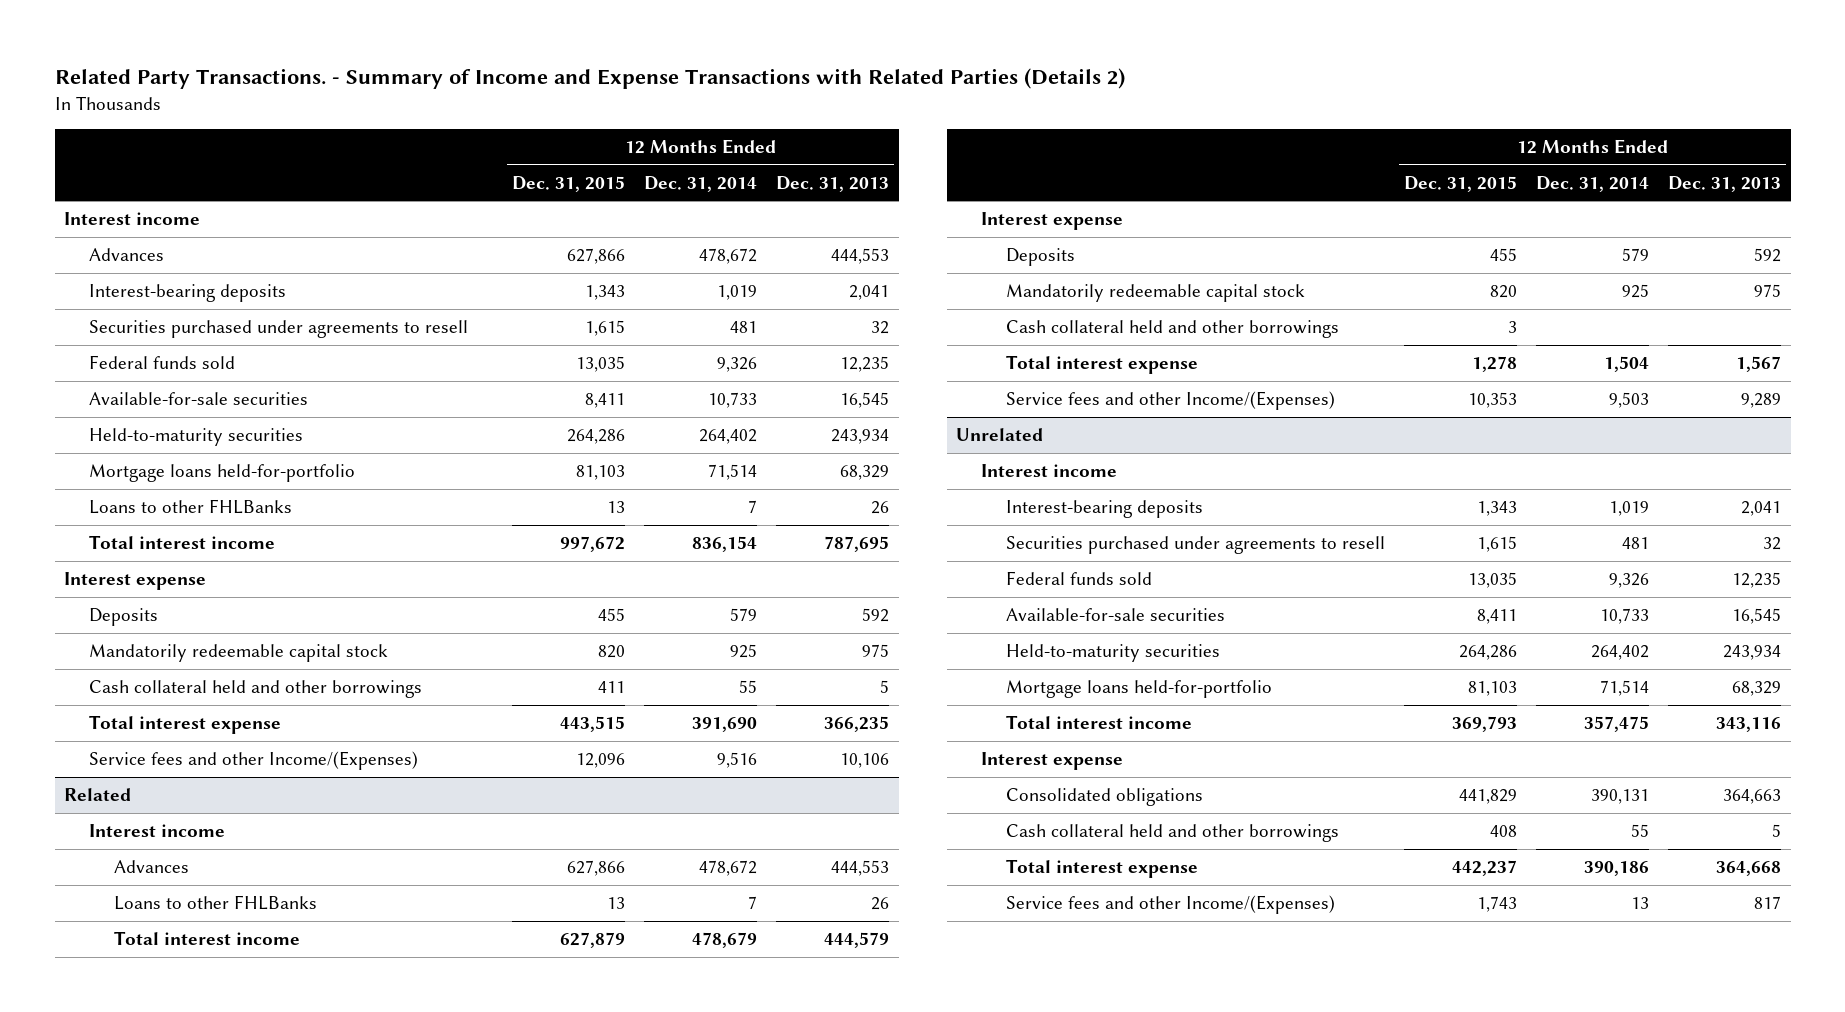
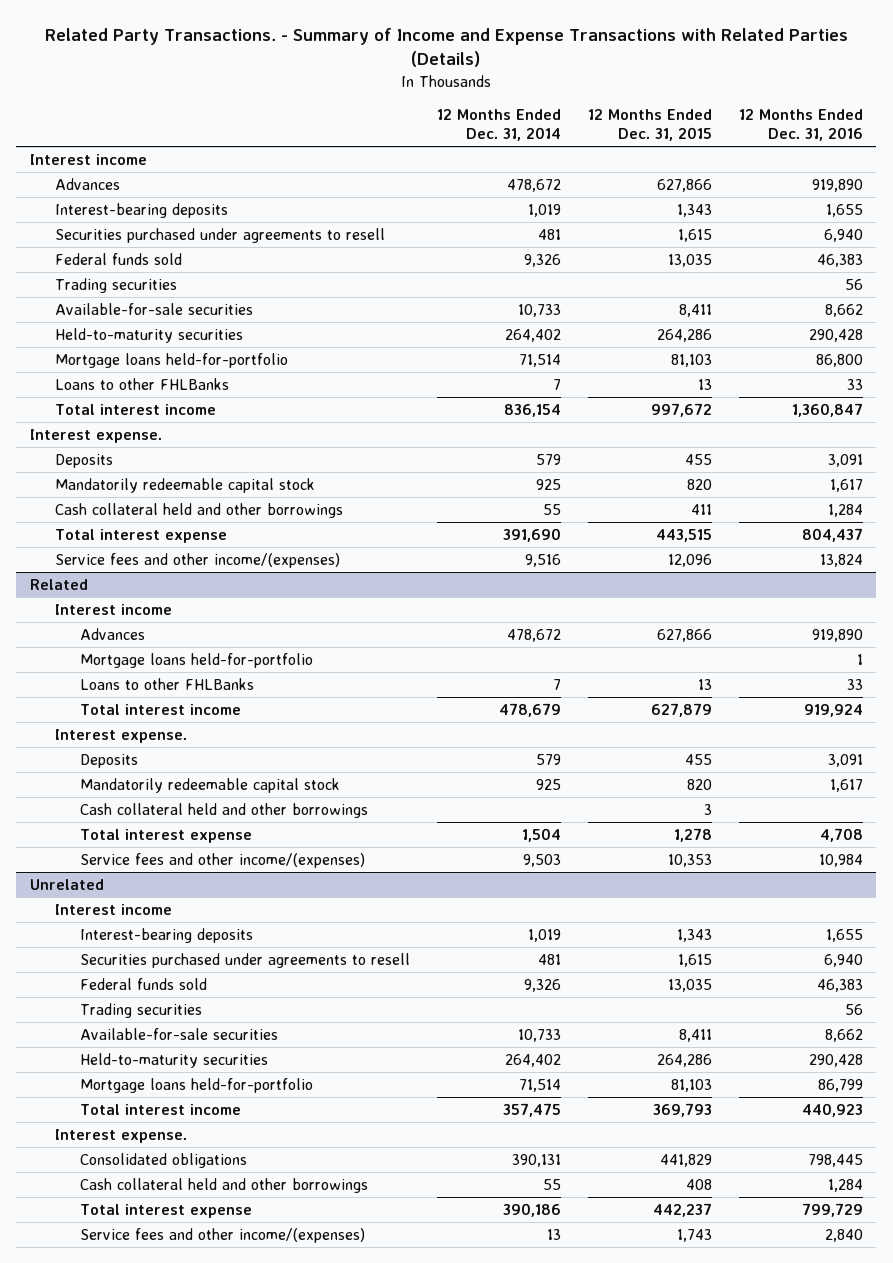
[54,68,1125,90] Related Party Transactions. - Summary of Income and Expense Transactions with Related Parties (Details 2) -> [45,27,849,68] Related Party Transactions. - Summary of Income and Expense Transactions with Related Parties (Details)
[776,175,890,192] Dec. 31, 2013 -> none
none -> [738,109,863,142] 12 Months Ended Dec. 31, 2016
none -> [54,277,177,293] Trading securities
[64,571,207,590] Interest expense -> [29,428,162,443] Interest expense.
[89,750,419,770] Service fees and other Income/(Expenses) -> [54,552,340,568] Service fees and other income/(expenses)
none -> [79,652,313,668] Mortgage loans held-for-portfolio
[980,211,1123,230] Interest expense -> [54,728,187,743] Interest expense.
[1005,390,1335,410] Service fees and other Income/(Expenses) -> [79,852,365,868] Service fees and other income/(expenses)
none -> [79,1002,202,1018] Trading securities
[980,751,1123,770] Interest expense -> [54,1128,187,1143] Interest expense.
[1005,894,1335,914] Service fees and other Income/(Expenses) -> [79,1227,365,1243] Service fees and other income/(expenses)

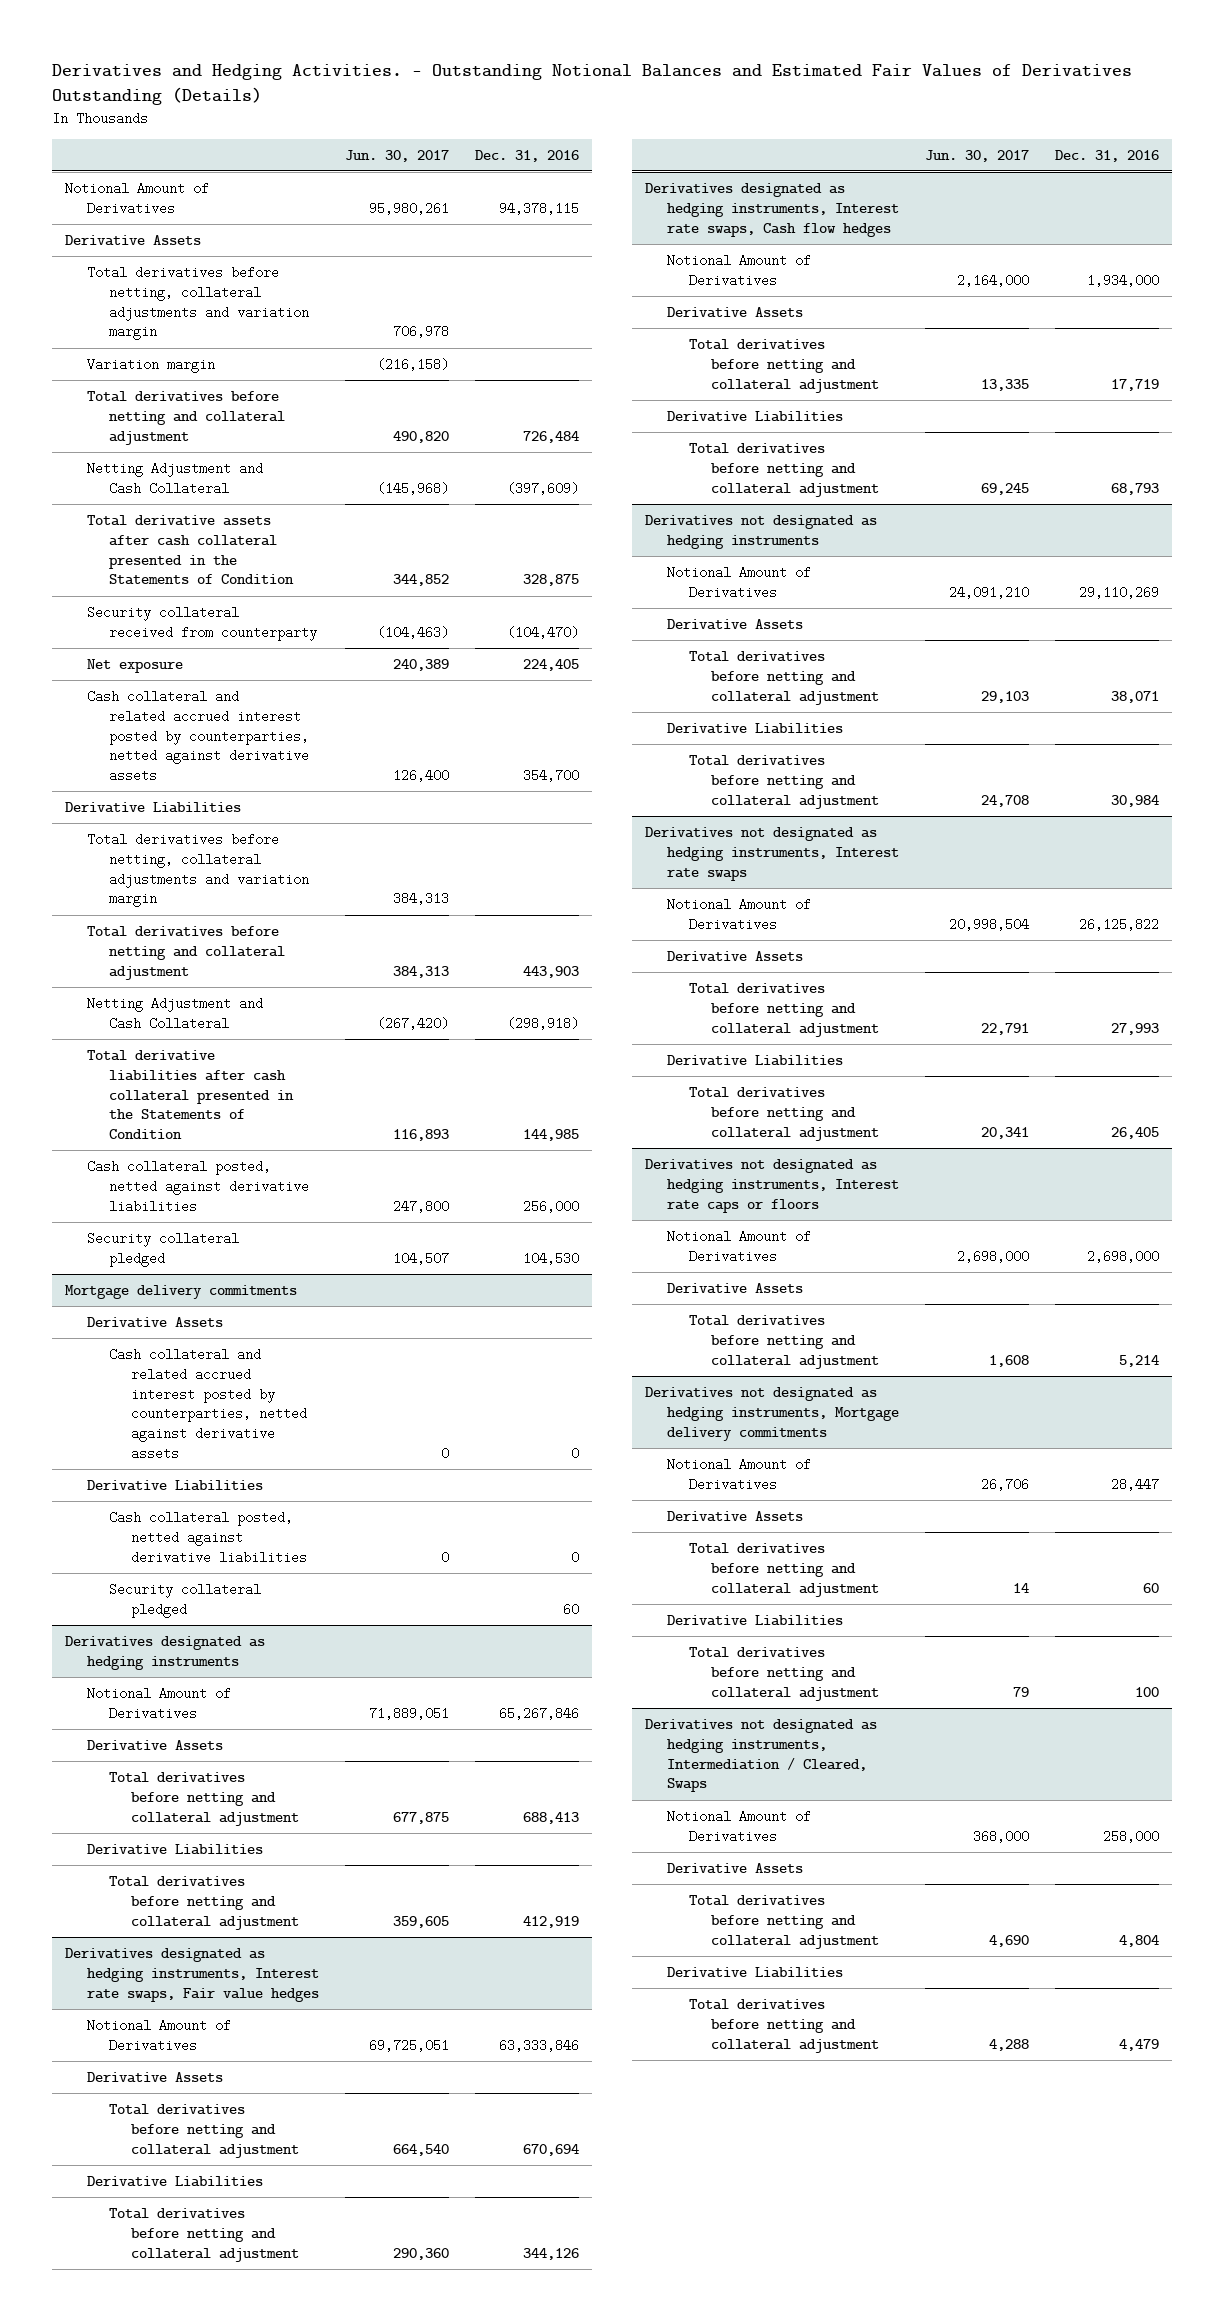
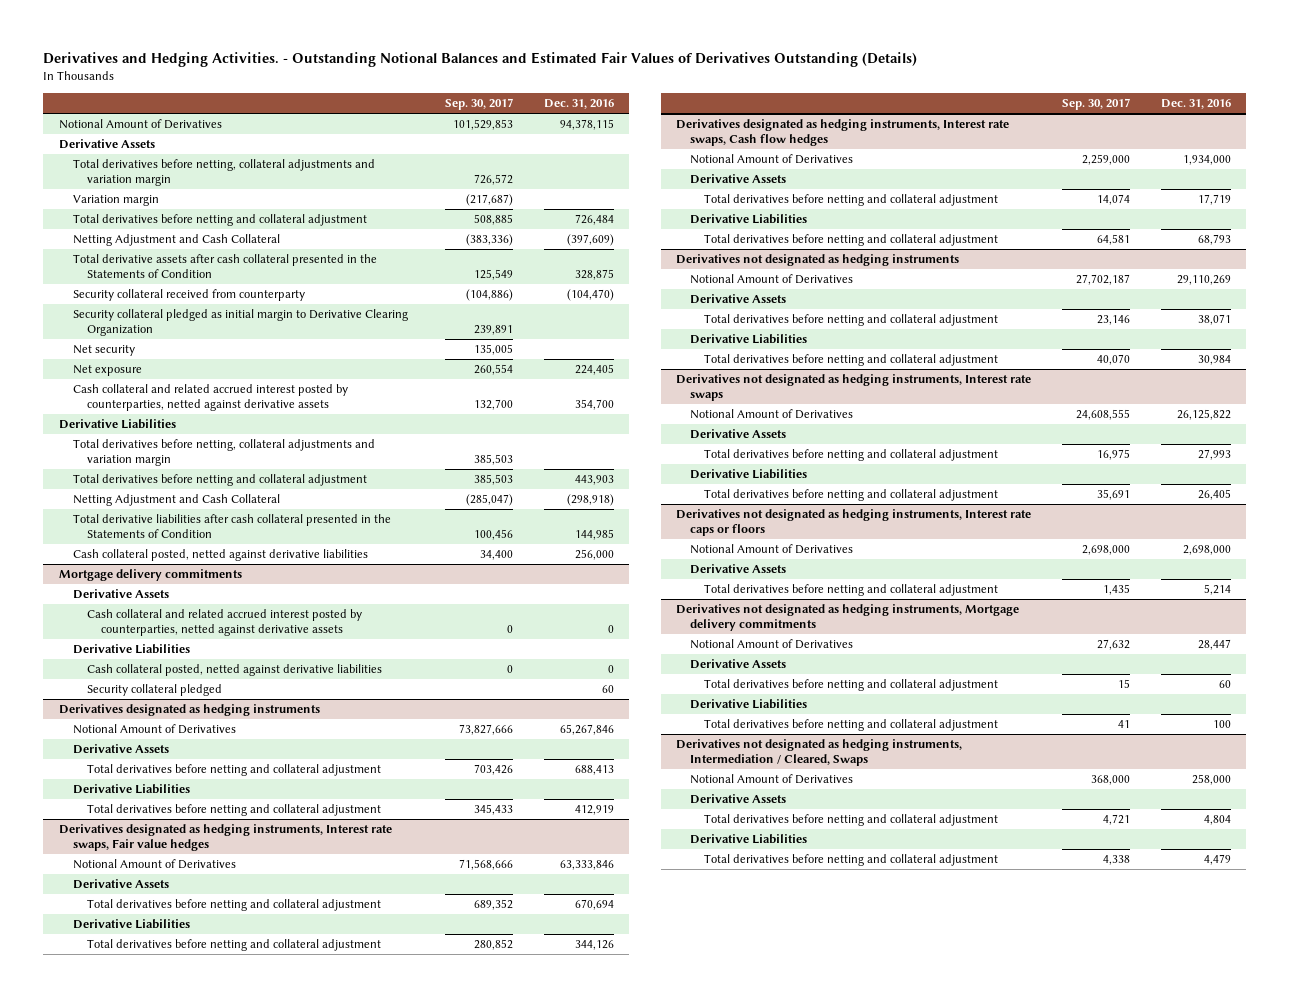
[344,149,449,162] Jun. 30, 2017 -> none
none -> [444,98,513,111] Sep. 30, 2017
none -> [72,309,408,337] Security collateral pledged as initial margin to Derivative Clearing Organization
none -> [72,345,135,357] Net security
[86,1231,239,1267] Security collateral pledged -> none

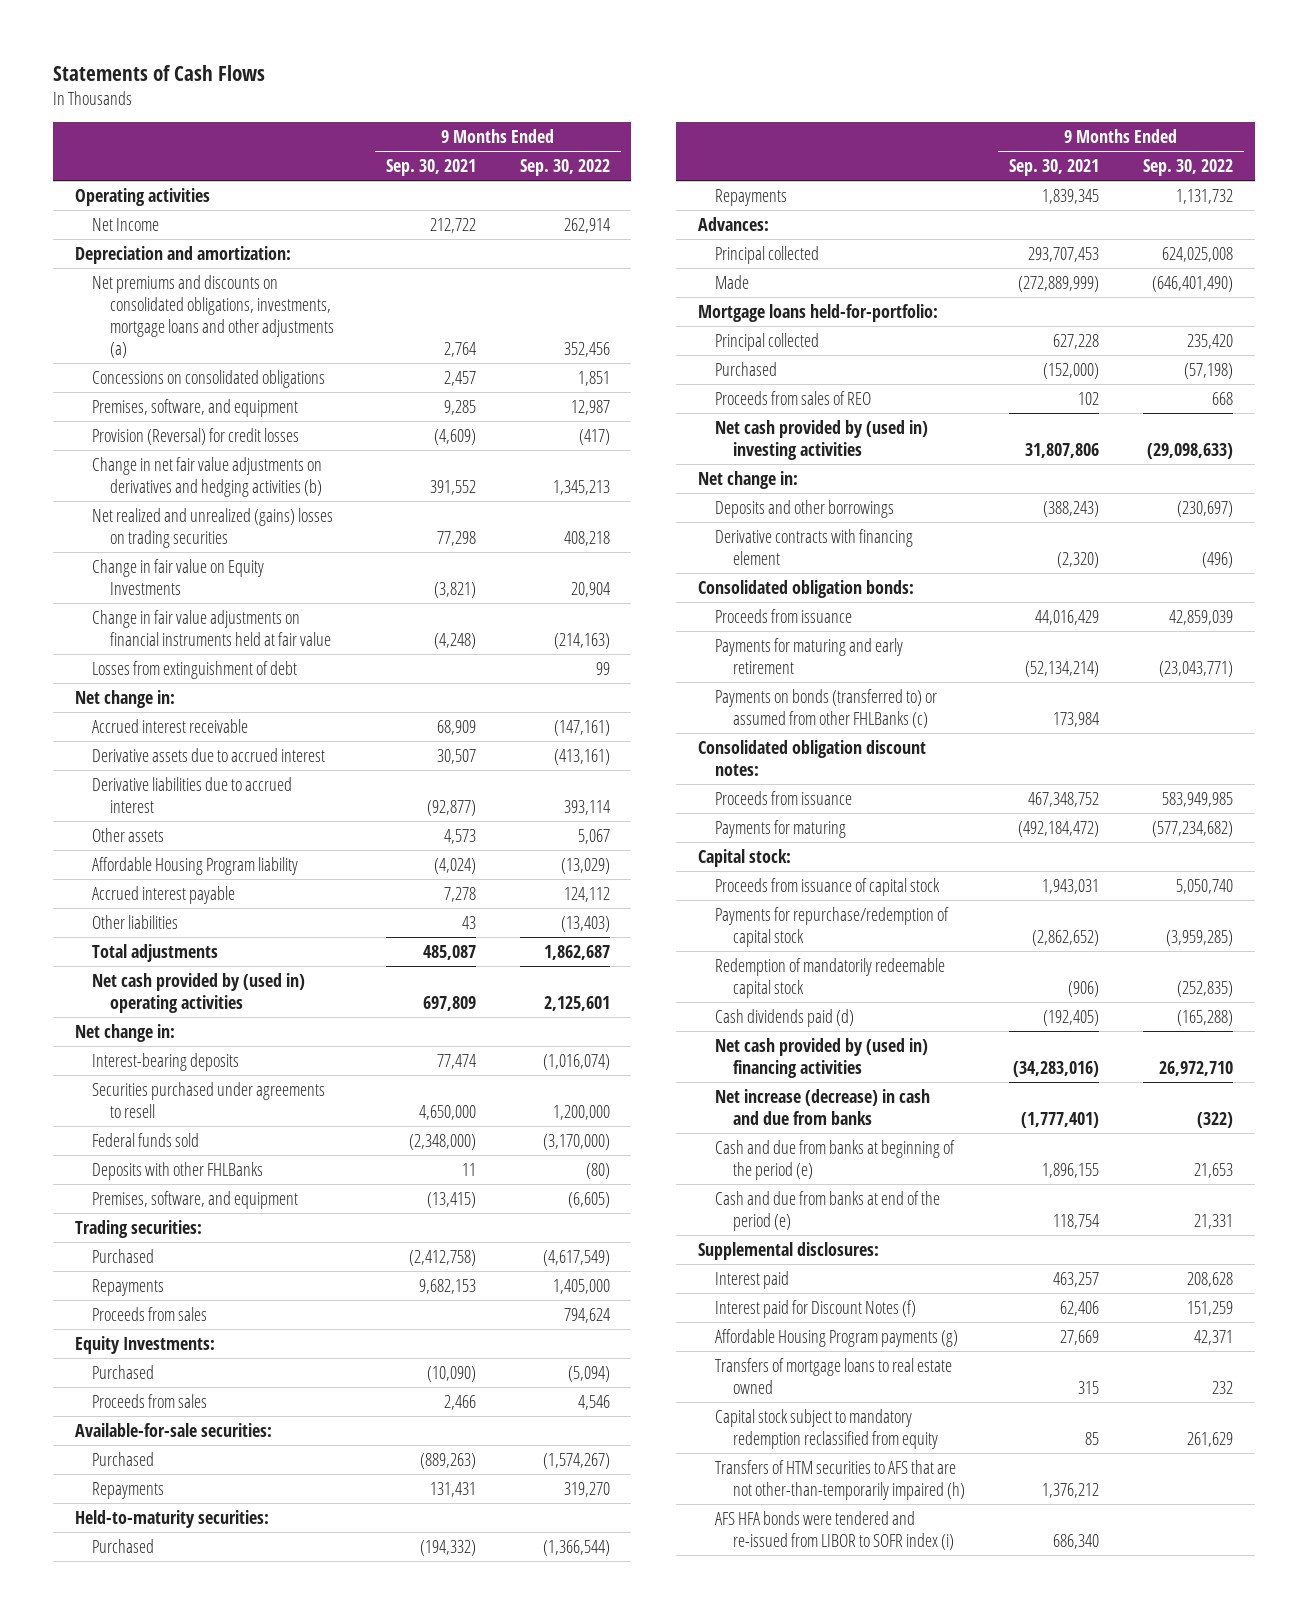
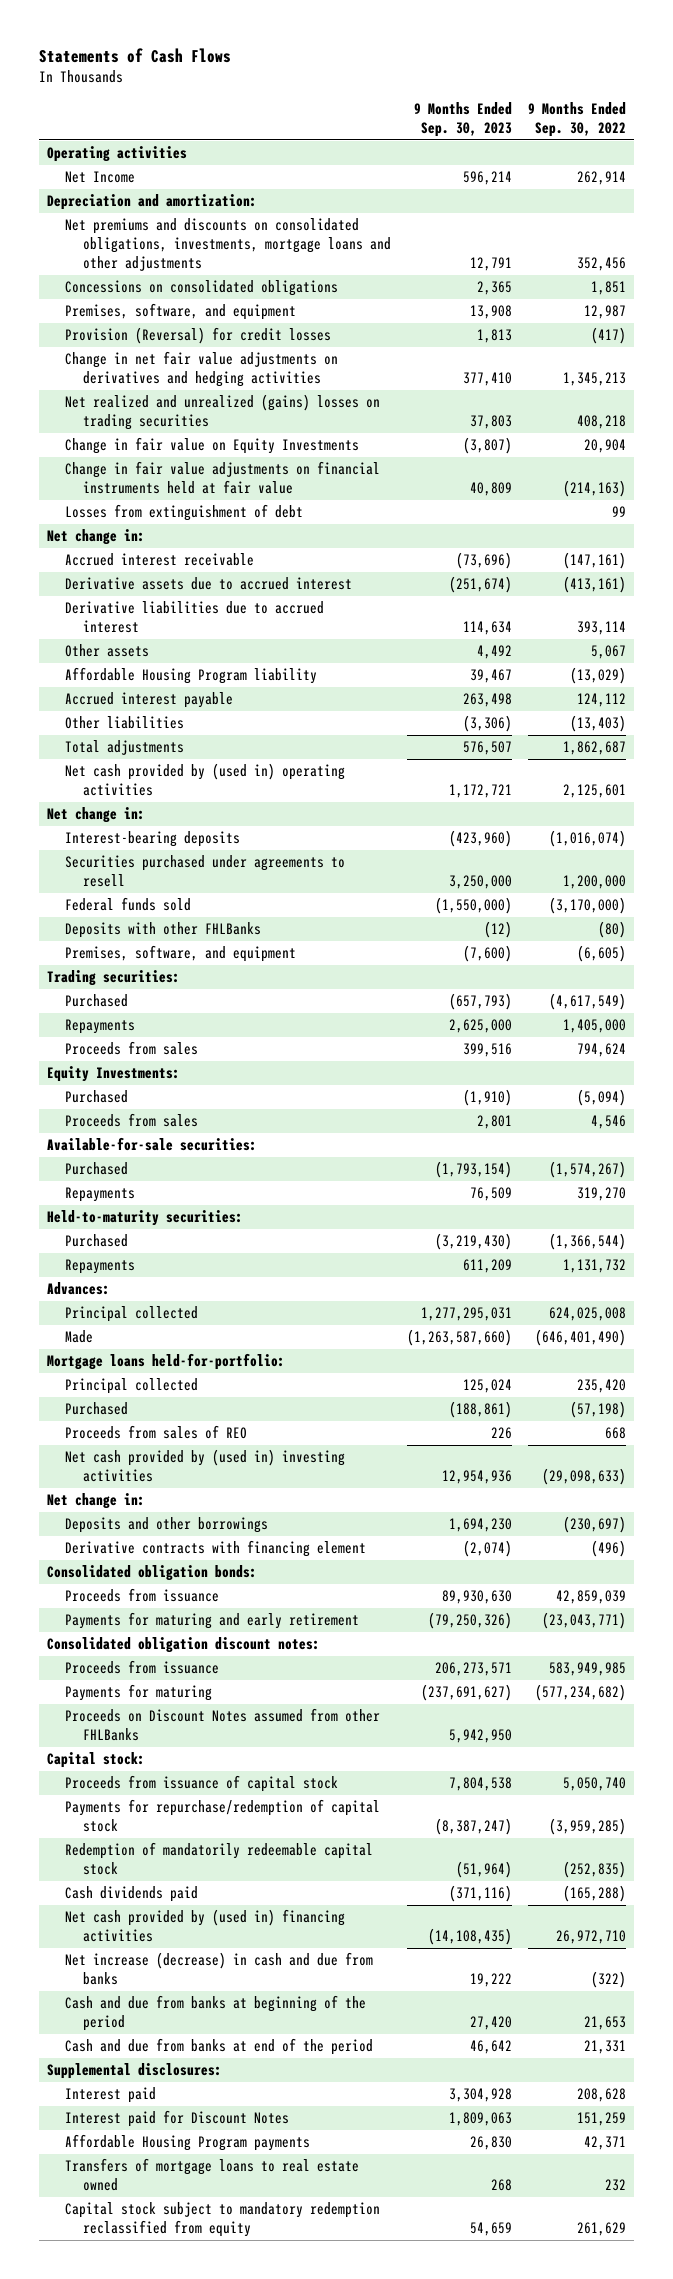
[385,159,476,177] Sep. 30, 2021 -> none
none -> [414,101,513,137] 9 Months Ended Sep. 30, 2023
[92,274,334,359] Net premiums and discounts on consolidated obligations, investments, mortgage loans and other adjustments (a) -> [64,218,391,272] Net premiums and discounts on consolidated obligations, investments, mortgage loans and other adjustments
[92,456,323,497] Change in net fair value adjustments on derivatives and hedging activities (b) -> [64,351,338,388] Change in net fair value adjustments on derivatives and hedging activities
[715,688,938,728] Payments on bonds (transferred to) or assumed from other FHLBanks (c) -> none
none -> [64,1708,380,1742] Proceeds on Discount Notes assumed from other FHLBanks
[715,1008,855,1027] Cash dividends paid (d) -> [64,1886,198,1903] Cash dividends paid
[715,1139,956,1180] Cash and due from banks at beginning of the period (e) -> [64,1995,366,2032] Cash and due from banks at beginning of the period
[715,1190,941,1231] Cash and due from banks at end of the period (e) -> [64,2038,373,2056] Cash and due from banks at end of the period
[715,1299,917,1318] Interest paid for Discount Notes (f) -> [64,2110,289,2128] Interest paid for Discount Notes
[715,1328,959,1347] Affordable Housing Program payments (g) -> [64,2134,310,2152] Affordable Housing Program payments
[715,1459,965,1500] Transfers of HTM securities to AFS that are not other-than-temporarily impaired (h) -> none
[715,1510,954,1550] AFS HFA bonds were tendered and re-issued from LIBOR to SOFR index (i) -> none

